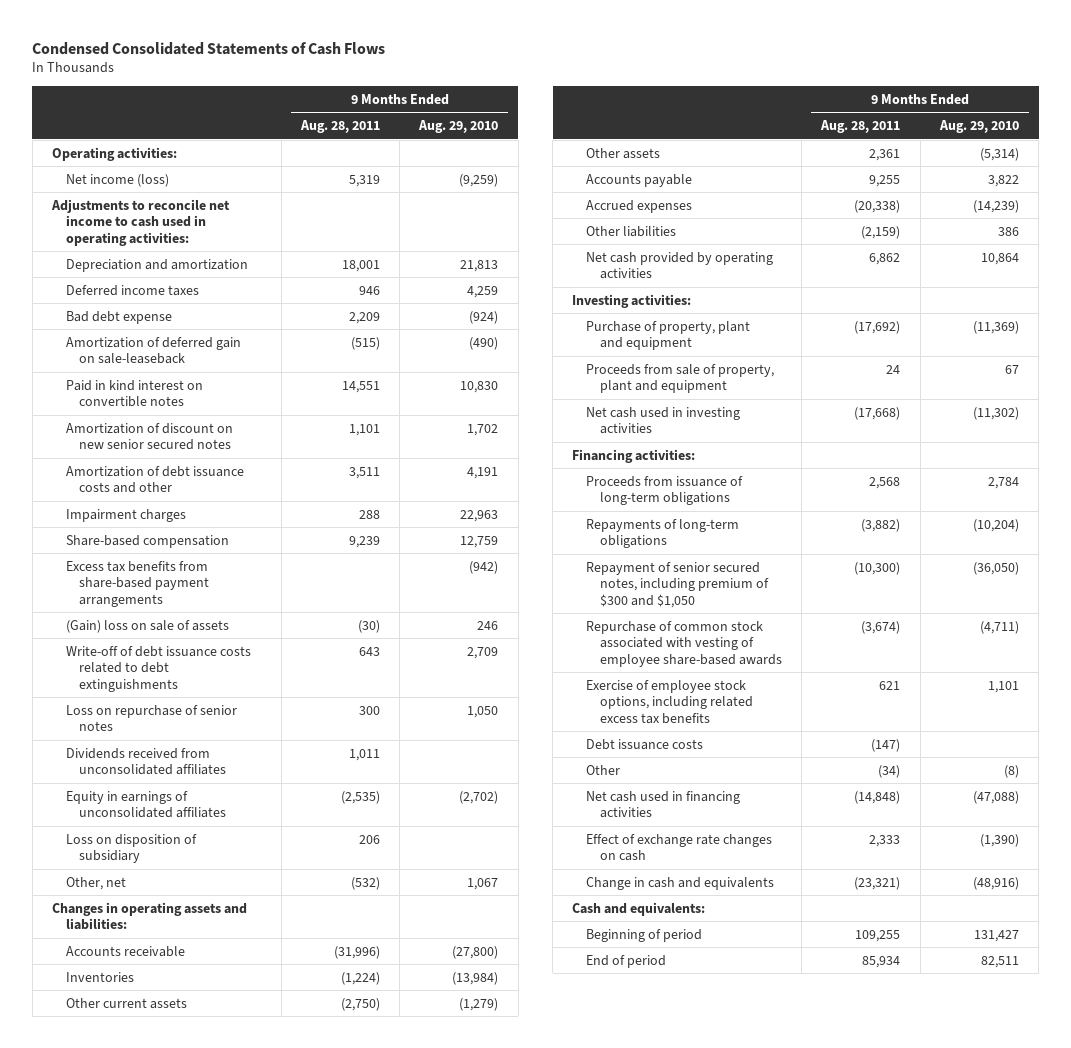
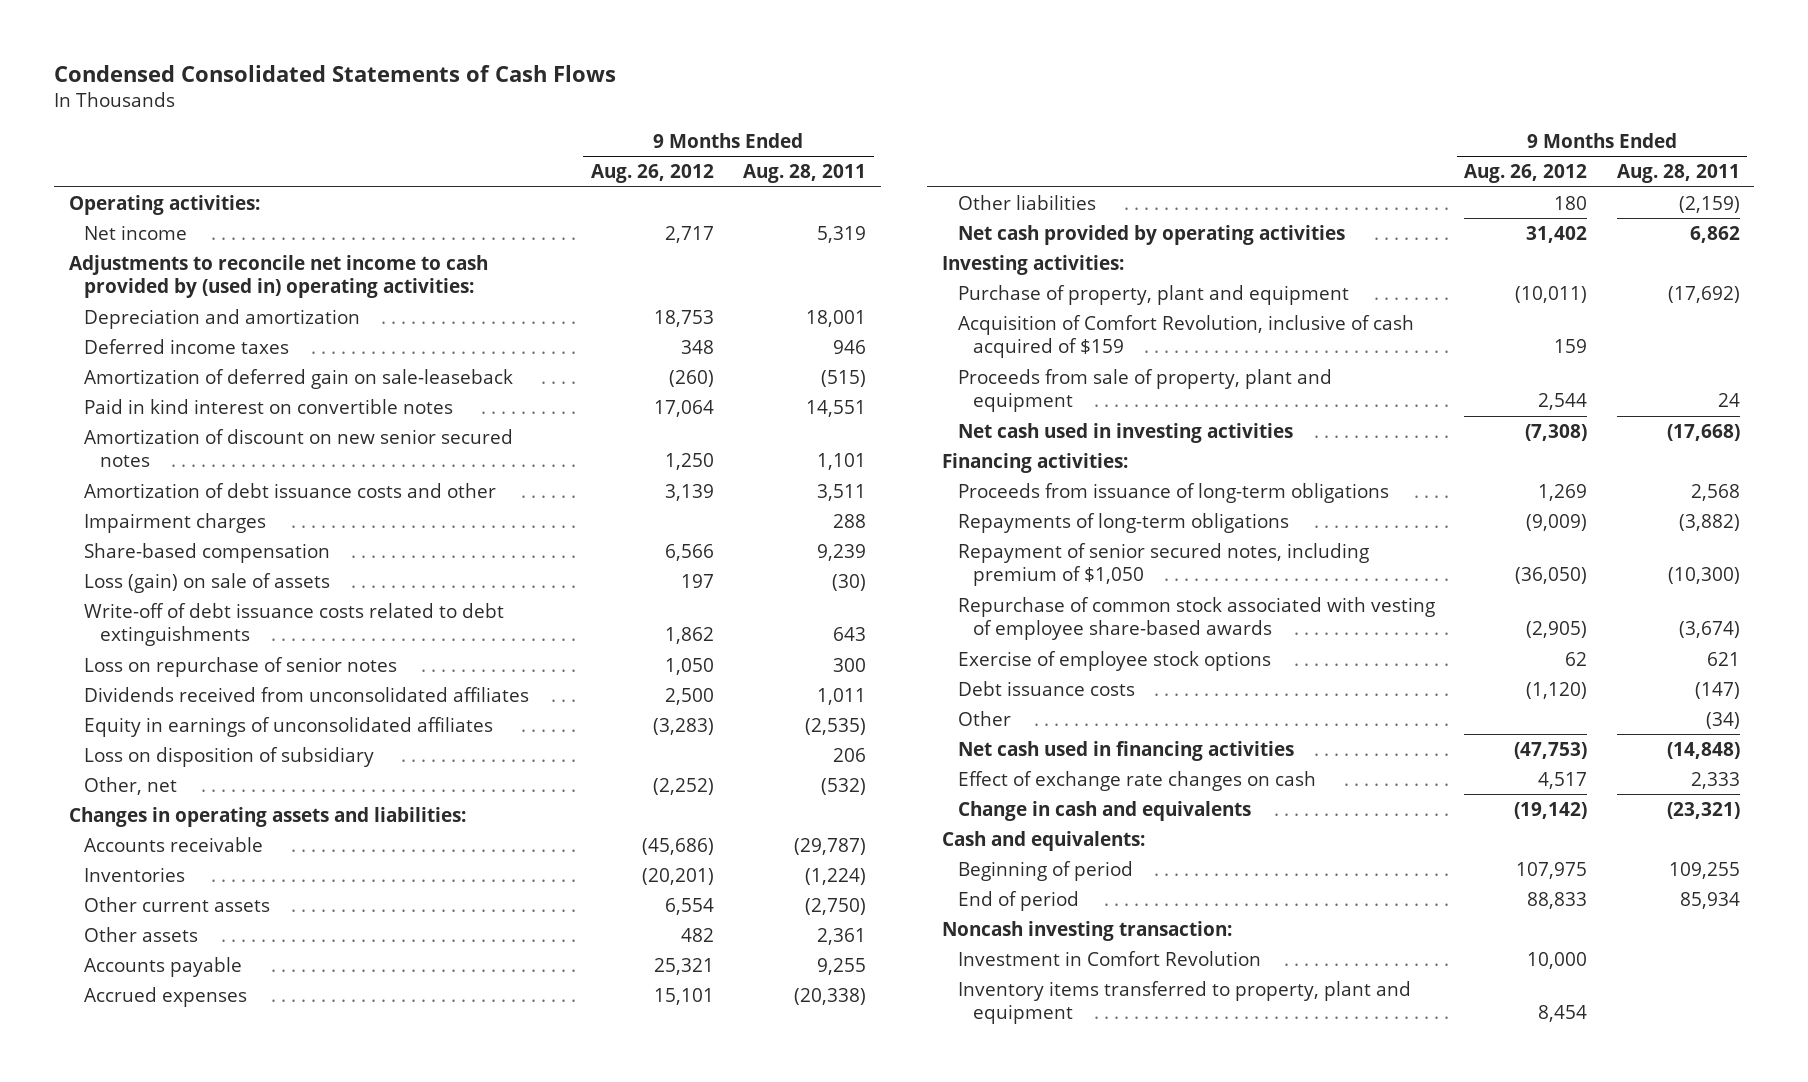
[418,120,499,134] Aug. 29, 2010 -> none
none -> [590,164,714,184] Aug. 26, 2012
[65,173,169,187] Net income (loss) -> [84,224,188,240] Net income
[51,198,231,246] Adjustments to reconcile net income to cash used in operating activities: -> [68,254,488,299] Adjustments to reconcile net income to cash provided by (used in) operating activities:
[65,310,172,324] Bad debt expense -> none
[65,560,210,607] Excess tax benefits from share-based payment arrangements -> none
[65,619,229,633] (Gain) loss on sale of assets -> [84,572,331,593] Loss (gain) on sale of assets
[333,945,380,959] (31,996) -> [794,837,867,855] (29,787)
none -> [957,314,1414,359] Acquisition of Comfort Revolution, inclusive of cash acquired of $159
[586,561,769,608] Repayment of senior secured notes, including premium of $300 and $1,050 -> [957,542,1369,587] Repayment of senior secured notes, including premium of $1,050
[586,679,753,724] Exercise of employee stock options, including related excess tax benefits -> [957,650,1271,671] Exercise of employee stock options
none -> [941,920,1232,941] Noncash investing transaction:
none -> [957,950,1261,966] Investment in Comfort Revolution
none -> [957,980,1411,1025] Inventory items transferred to property, plant and equipment

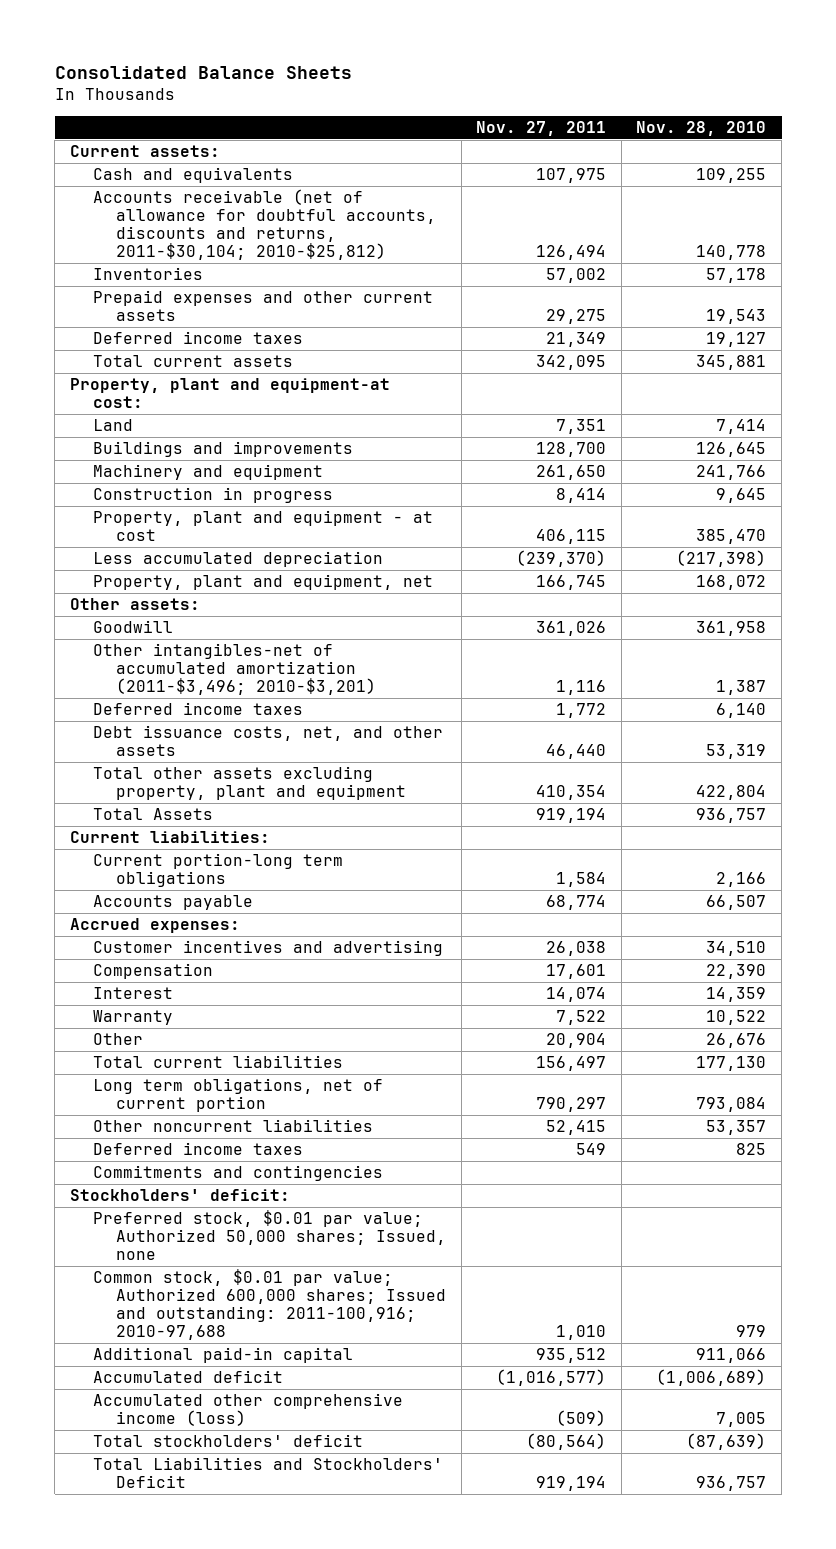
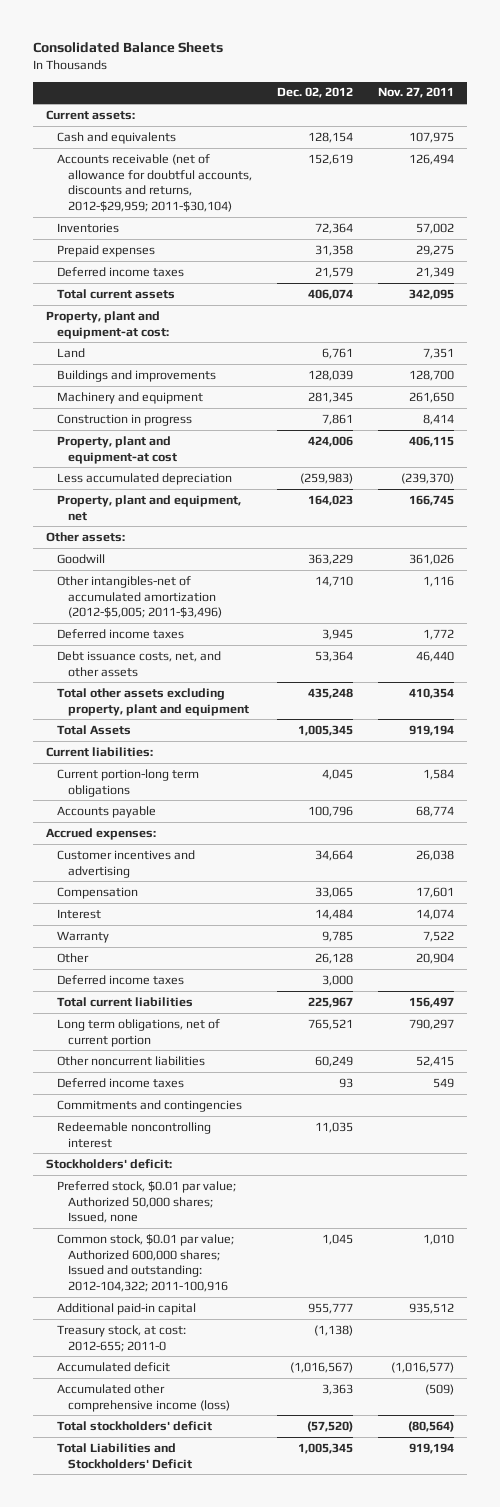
[636,120,767,136] Nov. 28, 2010 -> none
none -> [277,87,354,99] Dec. 02, 2012
[93,189,437,261] Accounts receivable (net of allowance for doubtful accounts, discounts and returns, 2011-$30,104; 2010-$25,812) -> [56,153,252,213] Accounts receivable (net of allowance for doubtful accounts, discounts and returns, 2012-$29,959; 2011-$30,104)
[93,290,434,322] Prepaid expenses and other current assets -> [56,244,155,257] Prepaid expenses
[93,510,434,542] Property, plant and equipment - at cost -> [56,435,177,464] Property, plant and equipment-at cost
[93,643,377,696] Other intangibles-net of accumulated amortization (2011-$3,496; 2010-$3,201) -> [56,575,222,619] Other intangibles-net of accumulated amortization (2012-$5,005; 2011-$3,496)
none -> [56,974,184,985] Deferred income taxes
none -> [56,1121,211,1148] Redeemable noncontrolling interest
[93,1269,447,1341] Common stock, $0.01 par value; Authorized 600,000 shares; Issued and outstanding: 2011-100,916; 2010-97,688 -> [56,1233,234,1293] Common stock, $0.01 par value; Authorized 600,000 shares; Issued and outstanding: 2012-104,322; 2011-100,916
none -> [56,1324,186,1352] Treasury stock, at cost: 2012-655; 2011-0

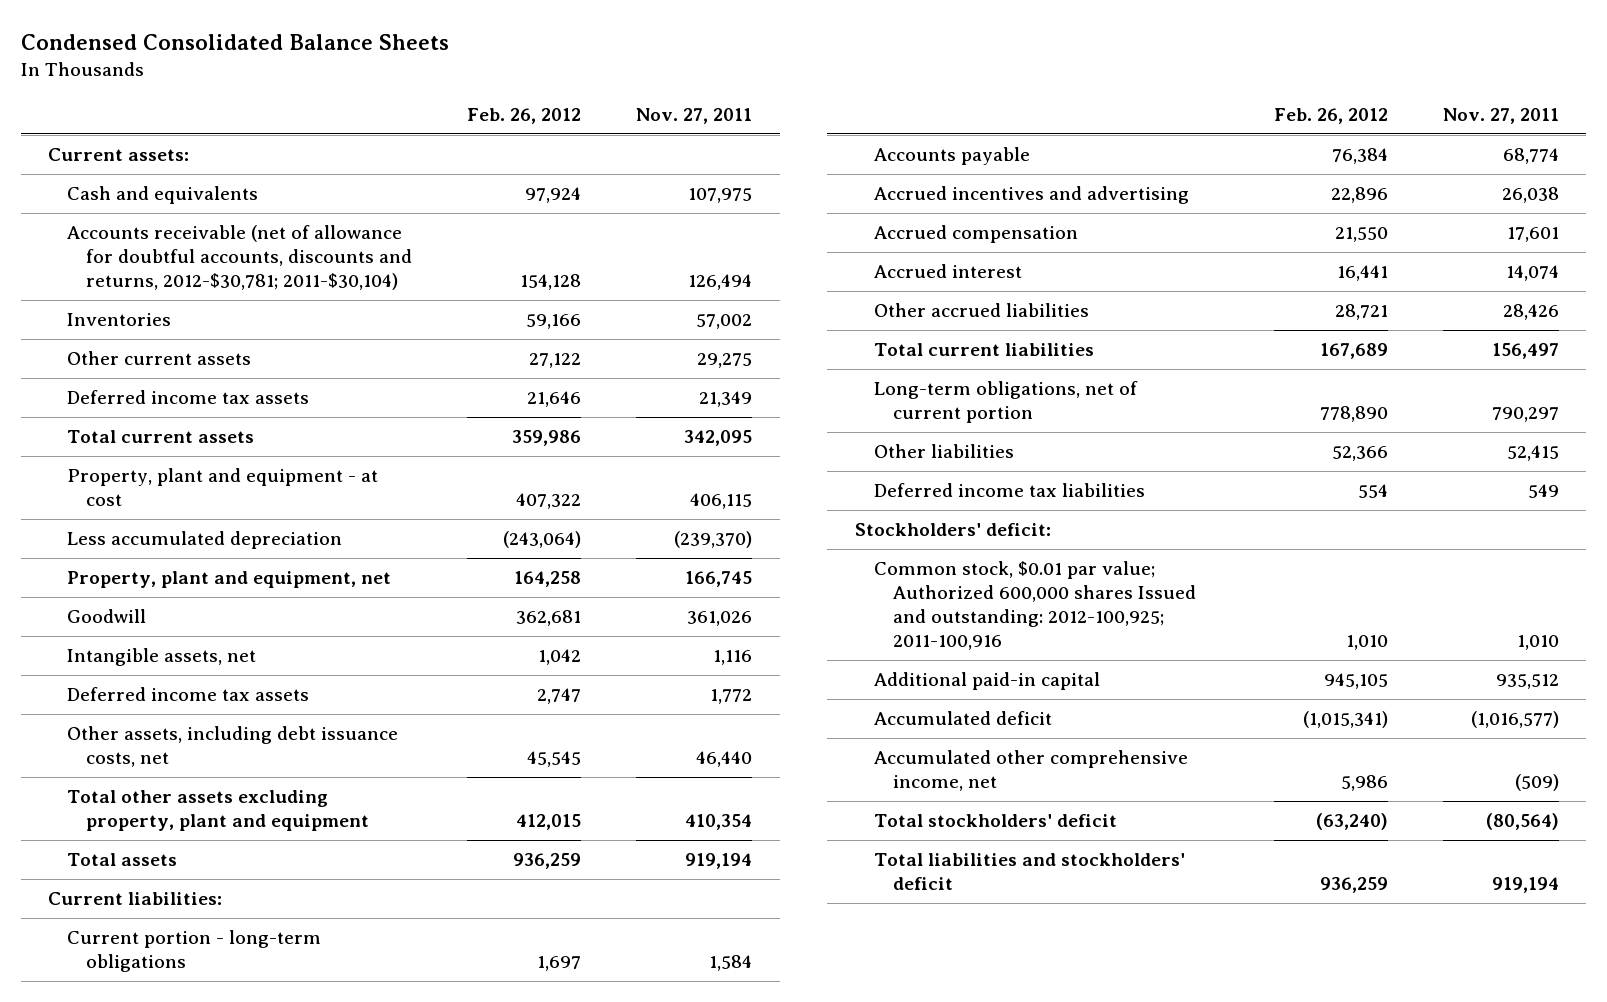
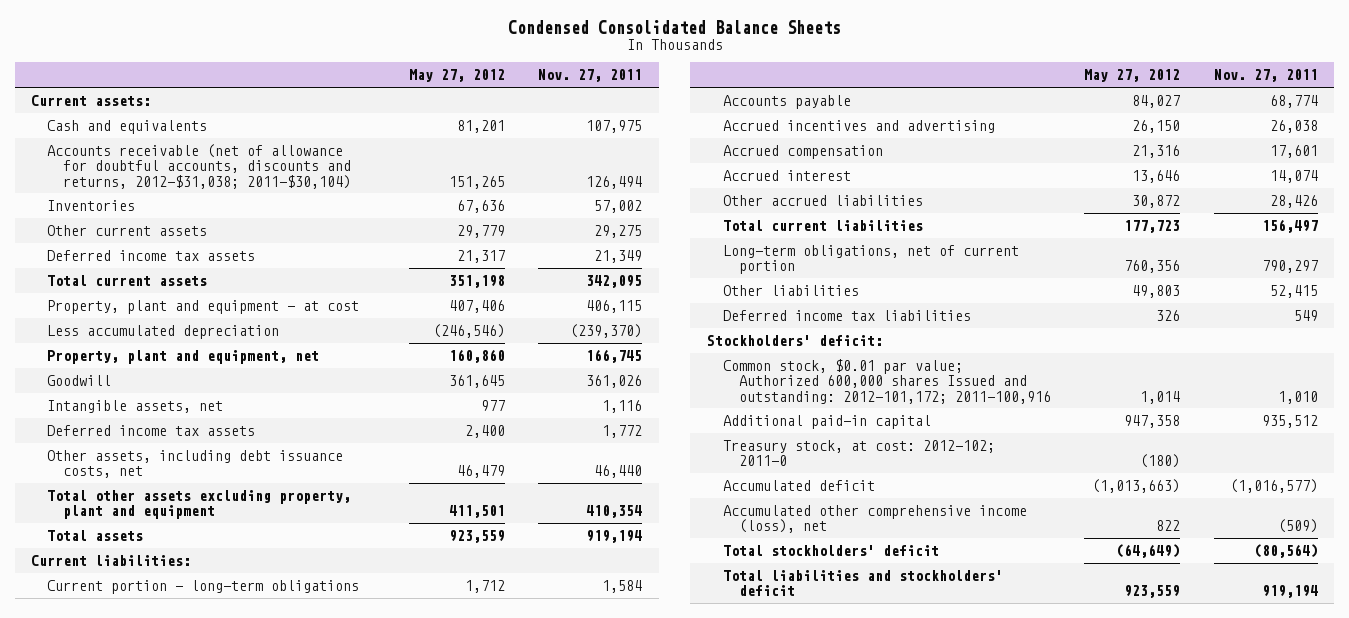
[467,108,582,125] Feb. 26, 2012 -> none
none -> [408,69,505,83] May 27, 2012
[67,224,413,291] Accounts receivable (net of allowance for doubtful accounts, discounts and returns, 2012-$30,781; 2011-$30,104) -> [47,143,352,189] Accounts receivable (net of allowance for doubtful accounts, discounts and returns, 2012-$31,038; 2011-$30,104)
[873,560,1196,651] Common stock, $0.01 par value; Authorized 600,000 shares Issued and outstanding: 2012-100,925; 2011-100,916 -> [722,358,1051,404] Common stock, $0.01 par value; Authorized 600,000 shares Issued and outstanding: 2012-101,172; 2011-100,916
none -> [722,439,995,467] Treasury stock, at cost: 2012-102; 2011-0
[873,749,1188,792] Accumulated other comprehensive income, net -> [722,504,1027,534] Accumulated other comprehensive income (loss), net

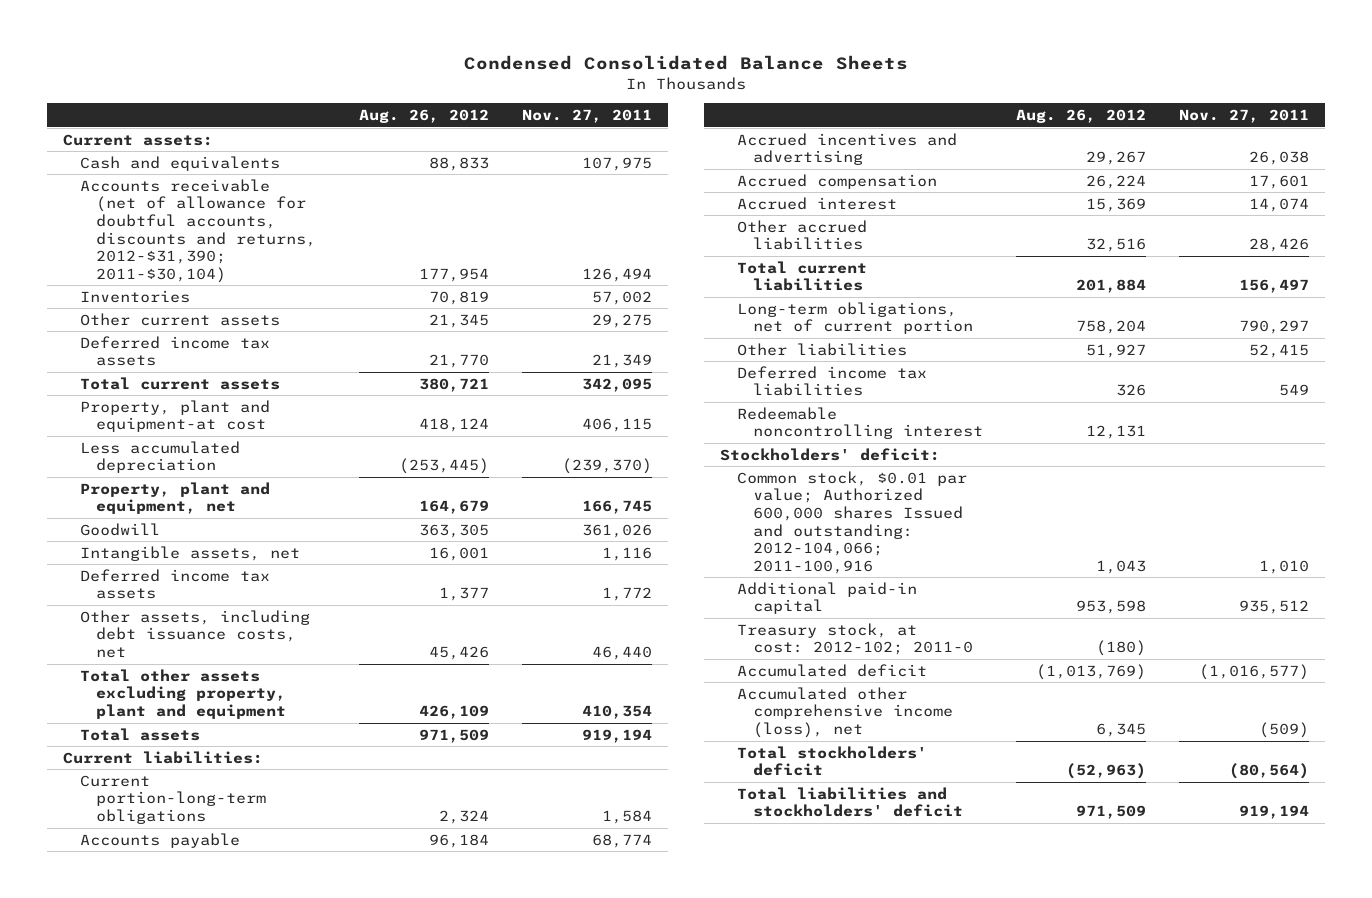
[408,69,505,83] May 27, 2012 -> none
none -> [358,108,489,123] Aug. 26, 2012
[47,143,352,189] Accounts receivable (net of allowance for doubtful accounts, discounts and returns, 2012-$31,038; 2011-$30,104) -> [79,178,317,283] Accounts receivable (net of allowance for doubtful accounts, discounts and returns, 2012-$31,390; 2011-$30,104)
[47,299,360,314] Property, plant and equipment - at cost -> [79,399,270,433] Property, plant and equipment-at cost
[47,579,360,594] Current portion - long-term obligations -> [79,774,267,824] Current portion-long-term obligations
none -> [736,406,984,440] Redeemable noncontrolling interest
[722,358,1051,404] Common stock, $0.01 par value; Authorized 600,000 shares Issued and outstanding: 2012-101,172; 2011-100,916 -> [736,470,967,574] Common stock, $0.01 par value; Authorized 600,000 shares Issued and outstanding: 2012-104,066; 2011-100,916

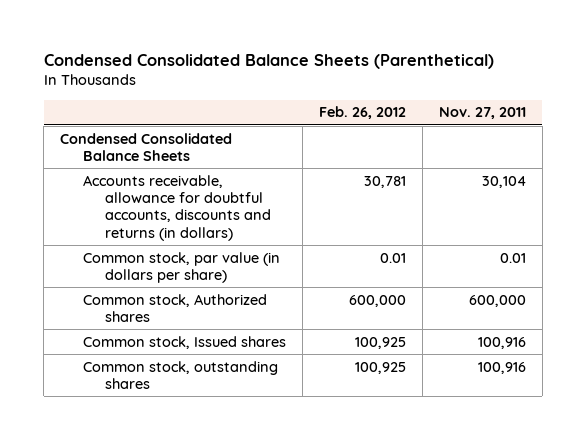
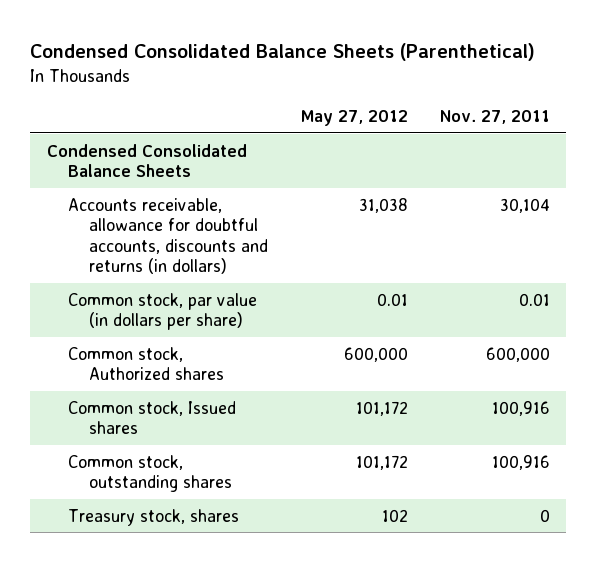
[318,106,406,120] Feb. 26, 2012 -> none
none -> [300,109,408,126] May 27, 2012
none -> [68,508,240,526] Treasury stock, shares

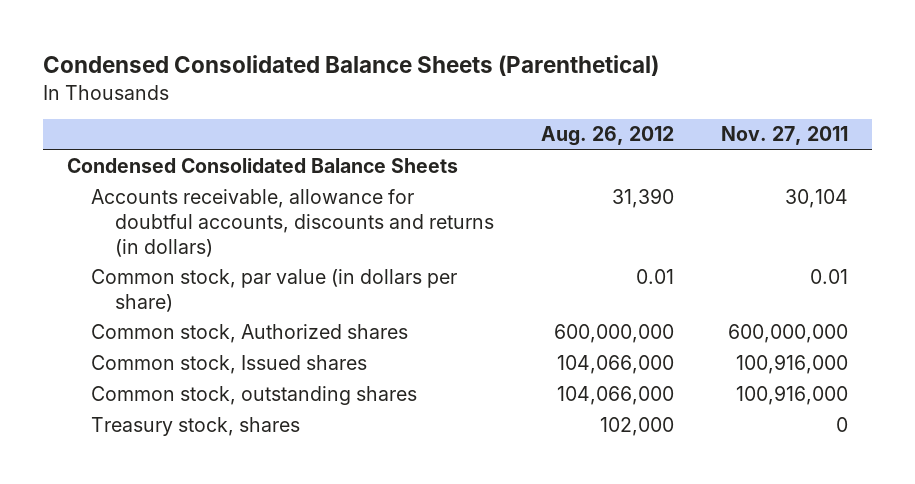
[300,109,408,126] May 27, 2012 -> none
none -> [540,126,674,147] Aug. 26, 2012
[485,346,550,362] 600,000 -> [727,324,848,344] 600,000,000
[491,400,550,416] 100,916 -> [735,354,848,375] 100,916,000
[491,454,550,470] 100,916 -> [735,385,848,406] 100,916,000

